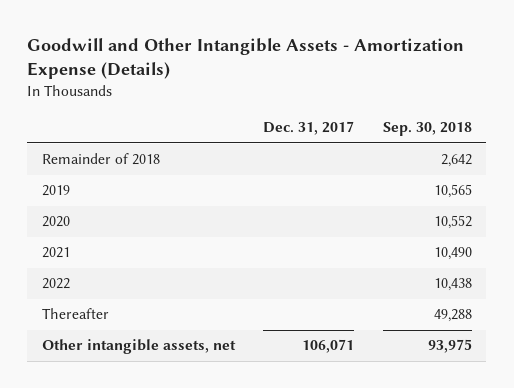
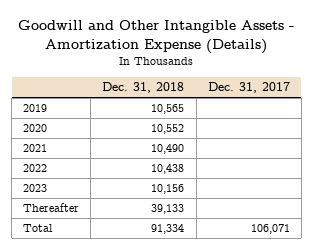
[382,122,472,137] Sep. 30, 2018 -> none
none -> [102,82,185,94] Dec. 31, 2018
[41,153,160,166] Remainder of 2018 -> none
none -> [23,184,48,193] 2023
[41,339,236,355] Other intangible assets, net -> [23,224,54,233] Total

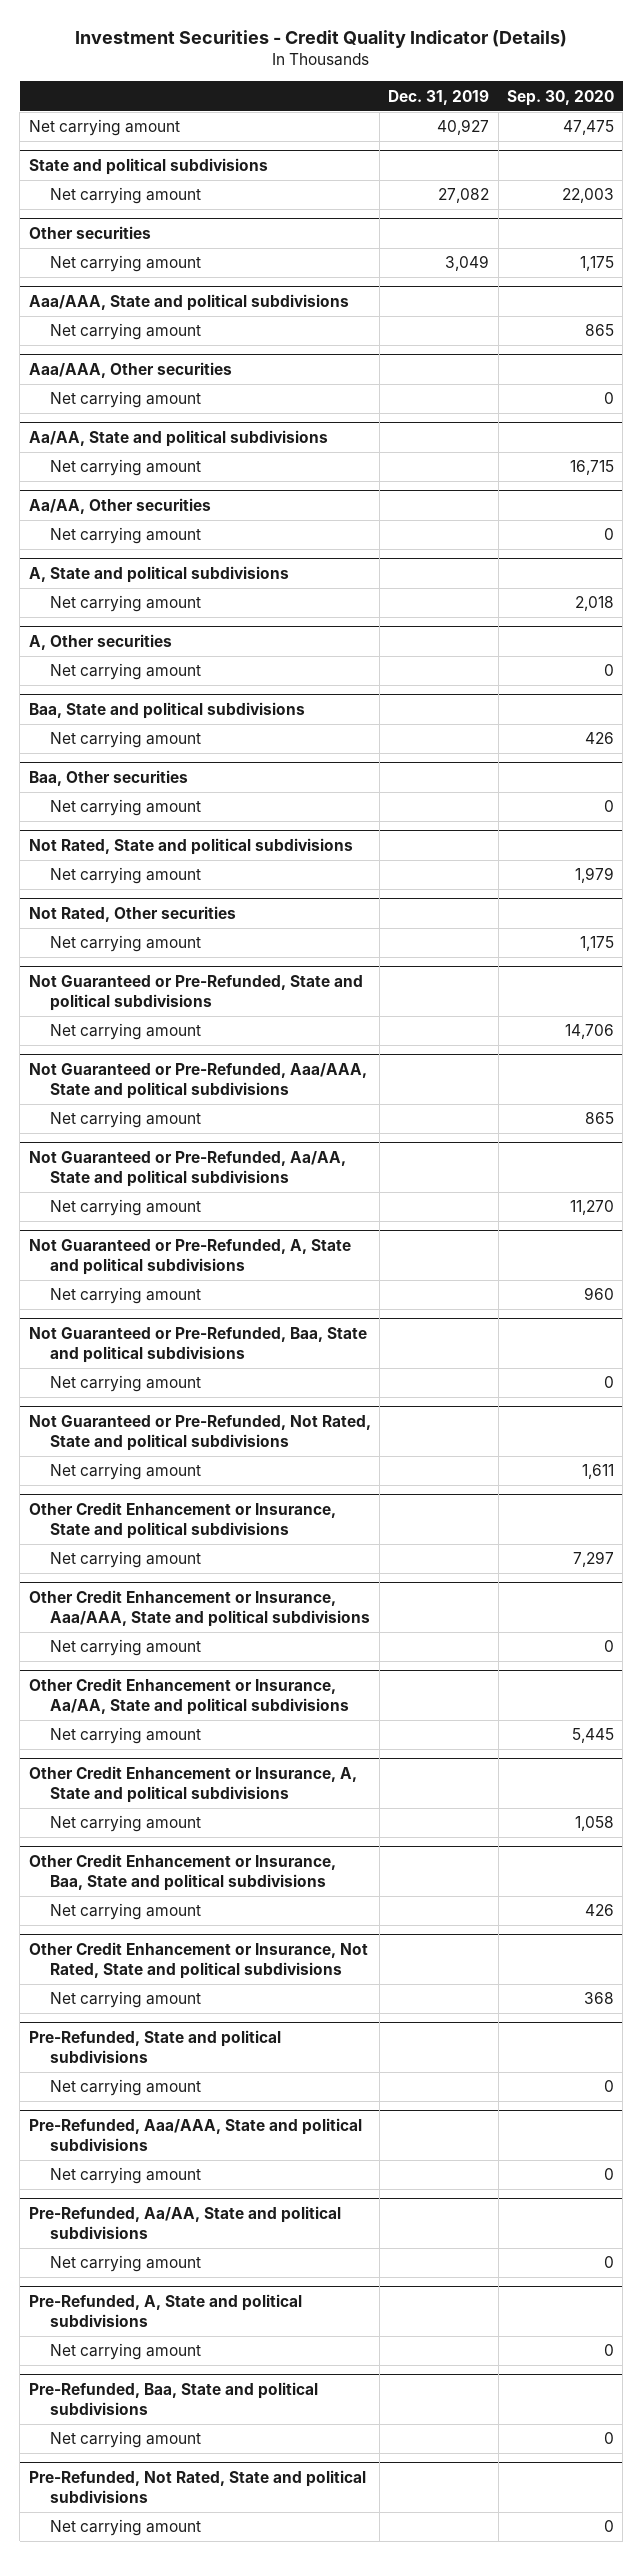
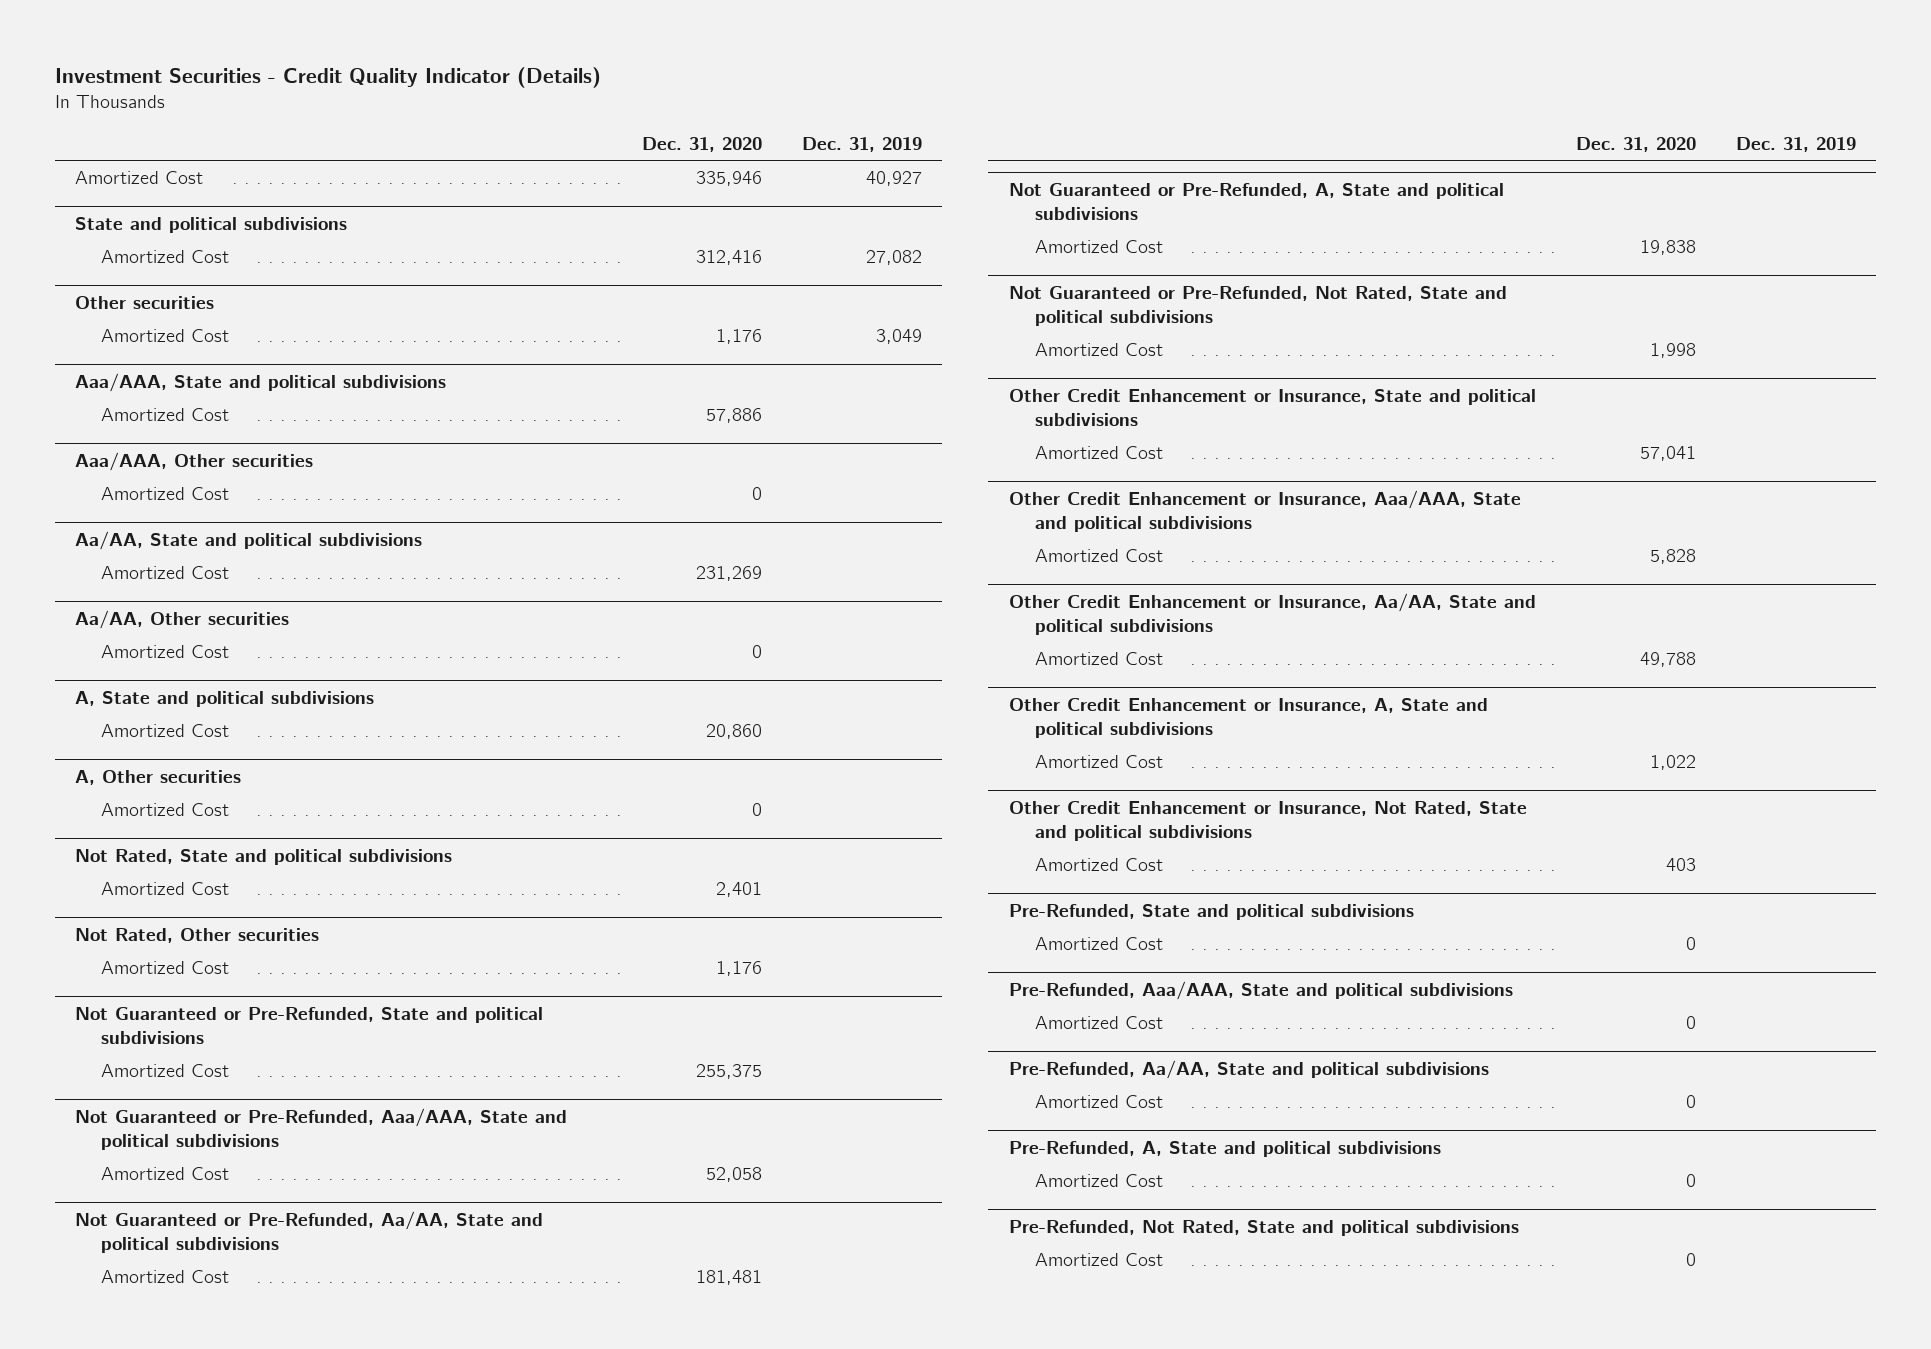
[506,89,614,106] Sep. 30, 2020 -> none
none -> [641,136,762,152] Dec. 31, 2020
[28,119,180,137] Net carrying amount -> [74,171,203,185] Amortized Cost
[49,187,201,205] Net carrying amount -> [101,250,230,264] Amortized Cost
[49,255,201,273] Net carrying amount -> [101,329,230,343] Amortized Cost
[49,323,201,341] Net carrying amount -> [101,408,230,422] Amortized Cost
[49,391,201,409] Net carrying amount -> [101,487,230,501] Amortized Cost
[49,459,201,477] Net carrying amount -> [101,566,230,580] Amortized Cost
[49,527,201,545] Net carrying amount -> [101,645,230,659] Amortized Cost
[49,595,201,613] Net carrying amount -> [101,724,230,738] Amortized Cost
[28,702,305,720] Baa, State and political subdivisions -> none
[49,731,201,749] Net carrying amount -> none
[28,770,188,787] Baa, Other securities -> none
[49,799,201,817] Net carrying amount -> none
[49,663,201,681] Net carrying amount -> [101,803,230,817] Amortized Cost
[49,867,201,885] Net carrying amount -> [101,882,230,896] Amortized Cost
[49,935,201,953] Net carrying amount -> [101,961,230,975] Amortized Cost
[49,1023,201,1041] Net carrying amount -> [101,1064,230,1078] Amortized Cost
[49,1111,201,1129] Net carrying amount -> [101,1167,230,1181] Amortized Cost
[49,1199,201,1217] Net carrying amount -> [101,1270,230,1284] Amortized Cost
[28,1327,367,1363] Not Guaranteed or Pre-Refunded, Baa, State and political subdivisions -> none
[49,1375,201,1393] Net carrying amount -> none
[49,1287,201,1305] Net carrying amount -> [1035,240,1164,254] Amortized Cost
[49,1463,201,1481] Net carrying amount -> [1035,343,1164,357] Amortized Cost
[49,1551,201,1569] Net carrying amount -> [1035,446,1164,460] Amortized Cost
[49,1639,201,1657] Net carrying amount -> [1035,549,1164,563] Amortized Cost
[49,1727,201,1745] Net carrying amount -> [1035,652,1164,666] Amortized Cost
[28,1854,336,1891] Other Credit Enhancement or Insurance, Baa, State and political subdivisions -> none
[49,1903,201,1921] Net carrying amount -> none
[49,1815,201,1833] Net carrying amount -> [1035,755,1164,769] Amortized Cost
[49,1991,201,2009] Net carrying amount -> [1035,858,1164,872] Amortized Cost
[49,2079,201,2097] Net carrying amount -> [1035,937,1164,951] Amortized Cost
[49,2167,201,2185] Net carrying amount -> [1035,1016,1164,1030] Amortized Cost
[49,2255,201,2273] Net carrying amount -> [1035,1095,1164,1109] Amortized Cost
[28,2382,318,2415] Pre-Refunded, Baa, State and political subdivisions -> none
[49,2431,201,2449] Net carrying amount -> none
[49,2343,201,2361] Net carrying amount -> [1035,1174,1164,1188] Amortized Cost
[49,2519,201,2537] Net carrying amount -> [1035,1253,1164,1267] Amortized Cost

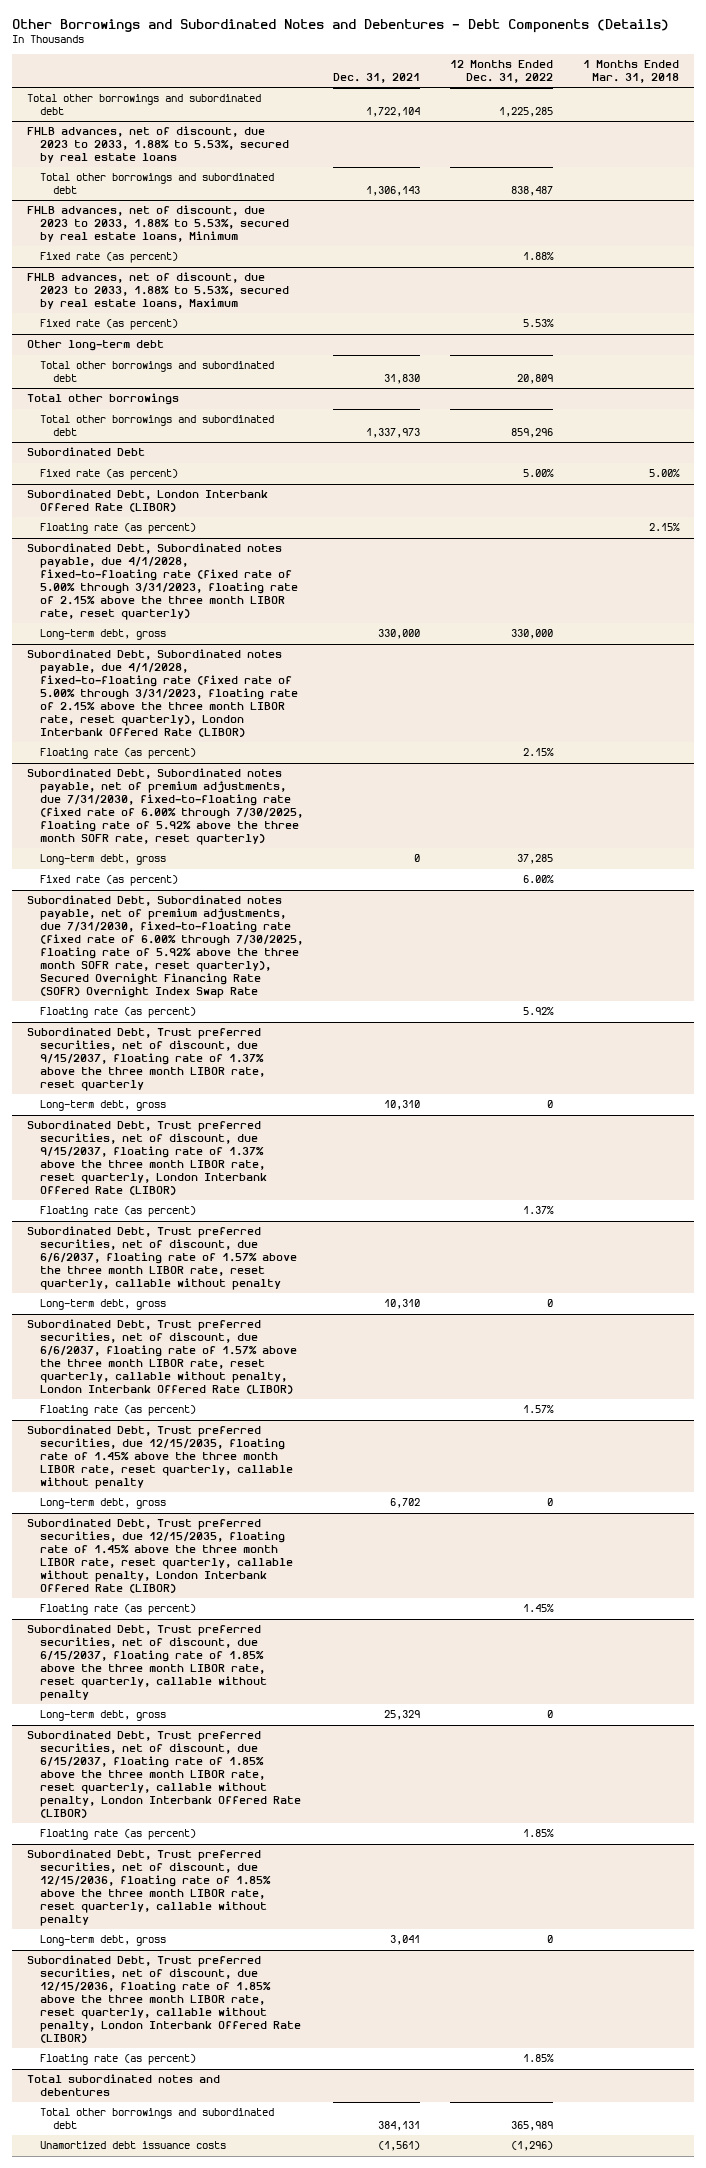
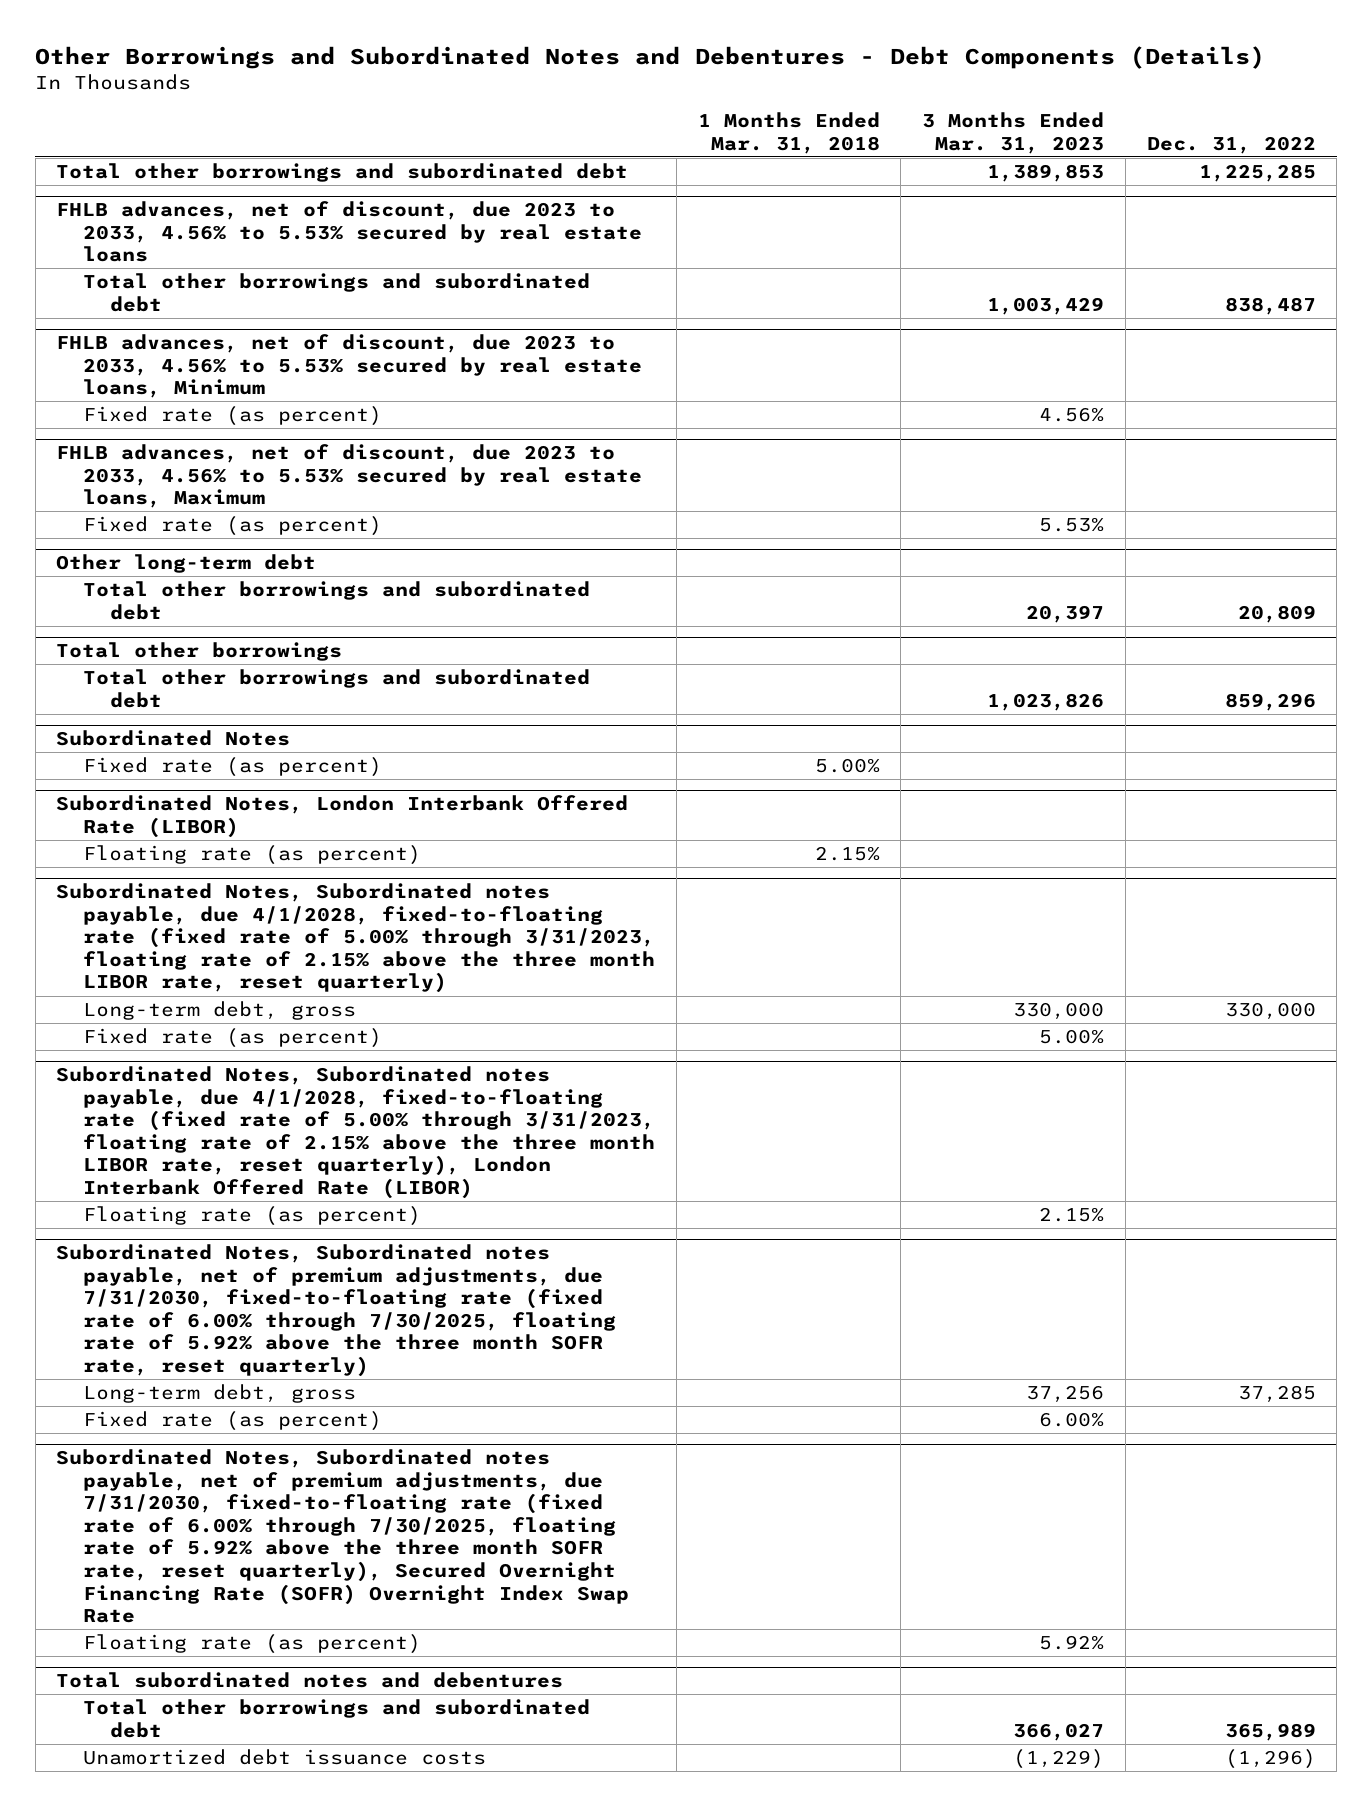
[333,72,421,83] Dec. 31, 2021 -> none
[450,59,554,83] 12 Months Ended Dec. 31, 2022 -> none
none -> [922,112,1105,154] 3 Months Ended Mar. 31, 2023
none -> [1146,135,1316,154] Dec. 31, 2022
[26,126,290,164] FHLB advances, net of discount, due 2023 to 2033, 1.88% to 5.53%, secured by real estate loans -> [56,201,643,263] FHLB advances, net of discount, due 2023 to 2033, 4.56% to 5.53% secured by real estate loans
[26,205,290,243] FHLB advances, net of discount, due 2023 to 2033, 1.88% to 5.53%, secured by real estate loans, Minimum -> [56,334,643,399] FHLB advances, net of discount, due 2023 to 2033, 4.56% to 5.53% secured by real estate loans, Minimum
[26,272,290,310] FHLB advances, net of discount, due 2023 to 2033, 1.88% to 5.53%, secured by real estate loans, Maximum -> [56,444,643,509] FHLB advances, net of discount, due 2023 to 2033, 4.56% to 5.53% secured by real estate loans, Maximum
[26,447,145,457] Subordinated Debt -> [56,730,291,747] Subordinated Notes
[26,489,268,513] Subordinated Debt, London Interbank Offered Rate (LIBOR) -> [56,795,629,838] Subordinated Notes, London Interbank Offered Rate (LIBOR)
[26,543,299,620] Subordinated Debt, Subordinated notes payable, due 4/1/2028, fixed-to-floating rate (fixed rate of 5.00% through 3/31/2023, floating rate of 2.15% above the three month LIBOR rate, reset quarterly) -> [56,883,656,994] Subordinated Notes, Subordinated notes payable, due 4/1/2028, fixed-to-floating rate (fixed rate of 5.00% through 3/31/2023, floating rate of 2.15% above the three month LIBOR rate, reset quarterly)
none -> [83,1028,383,1049] Fixed rate (as percent)
[26,649,299,737] Subordinated Debt, Subordinated notes payable, due 4/1/2028, fixed-to-floating rate (fixed rate of 5.00% through 3/31/2023, floating rate of 2.15% above the three month LIBOR rate, reset quarterly), London Interbank Offered Rate (LIBOR) -> [56,1066,656,1200] Subordinated Notes, Subordinated notes payable, due 4/1/2028, fixed-to-floating rate (fixed rate of 5.00% through 3/31/2023, floating rate of 2.15% above the three month LIBOR rate, reset quarterly), London Interbank Offered Rate (LIBOR)
[26,768,304,845] Subordinated Debt, Subordinated notes payable, net of premium adjustments, due 7/31/2030, fixed-to-floating rate (fixed rate of 6.00% through 7/30/2025, floating rate of 5.92% above the three month SOFR rate, reset quarterly) -> [56,1244,617,1378] Subordinated Notes, Subordinated notes payable, net of premium adjustments, due 7/31/2030, fixed-to-floating rate (fixed rate of 6.00% through 7/30/2025, floating rate of 5.92% above the three month SOFR rate, reset quarterly)
[26,895,304,998] Subordinated Debt, Subordinated notes payable, net of premium adjustments, due 7/31/2030, fixed-to-floating rate (fixed rate of 6.00% through 7/30/2025, floating rate of 5.92% above the three month SOFR rate, reset quarterly), Secured Overnight Financing Rate (SOFR) Overnight Index Swap Rate -> [56,1449,630,1624] Subordinated Notes, Subordinated notes payable, net of premium adjustments, due 7/31/2030, fixed-to-floating rate (fixed rate of 6.00% through 7/30/2025, floating rate of 5.92% above the three month SOFR rate, reset quarterly), Secured Overnight Financing Rate (SOFR) Overnight Index Swap Rate
[26,1027,266,1091] Subordinated Debt, Trust preferred securities, net of discount, due 9/15/2037, floating rate of 1.37% above the three month LIBOR rate, reset quarterly -> none
[40,1100,167,1112] Long-term debt, gross -> none
[26,1120,268,1195] Subordinated Debt, Trust preferred securities, net of discount, due 9/15/2037, floating rate of 1.37% above the three month LIBOR rate, reset quarterly, London Interbank Offered Rate (LIBOR) -> none
[40,1206,197,1218] Floating rate (as percent) -> none
[26,1226,298,1290] Subordinated Debt, Trust preferred securities, net of discount, due 6/6/2037, floating rate of 1.57% above the three month LIBOR rate, reset quarterly, callable without penalty -> none
[40,1299,167,1311] Long-term debt, gross -> none
[26,1319,298,1394] Subordinated Debt, Trust preferred securities, net of discount, due 6/6/2037, floating rate of 1.57% above the three month LIBOR rate, reset quarterly, callable without penalty, London Interbank Offered Rate (LIBOR) -> none
[40,1405,197,1417] Floating rate (as percent) -> none
[26,1425,294,1489] Subordinated Debt, Trust preferred securities, due 12/15/2035, floating rate of 1.45% above the three month LIBOR rate, reset quarterly, callable without penalty -> none
[40,1498,167,1510] Long-term debt, gross -> none
[26,1518,294,1593] Subordinated Debt, Trust preferred securities, due 12/15/2035, floating rate of 1.45% above the three month LIBOR rate, reset quarterly, callable without penalty, London Interbank Offered Rate (LIBOR) -> none
[40,1604,197,1616] Floating rate (as percent) -> none
[26,1624,268,1701] Subordinated Debt, Trust preferred securities, net of discount, due 6/15/2037, floating rate of 1.85% above the three month LIBOR rate, reset quarterly, callable without penalty -> none
[40,1710,167,1722] Long-term debt, gross -> none
[26,1730,302,1818] Subordinated Debt, Trust preferred securities, net of discount, due 6/15/2037, floating rate of 1.85% above the three month LIBOR rate, reset quarterly, callable without penalty, London Interbank Offered Rate (LIBOR) -> none
[40,1829,197,1841] Floating rate (as percent) -> none
[26,1849,272,1926] Subordinated Debt, Trust preferred securities, net of discount, due 12/15/2036, floating rate of 1.85% above the three month LIBOR rate, reset quarterly, callable without penalty -> none
[40,1935,167,1947] Long-term debt, gross -> none
[26,1955,302,2043] Subordinated Debt, Trust preferred securities, net of discount, due 12/15/2036, floating rate of 1.85% above the three month LIBOR rate, reset quarterly, callable without penalty, London Interbank Offered Rate (LIBOR) -> none
[40,2054,197,2066] Floating rate (as percent) -> none

